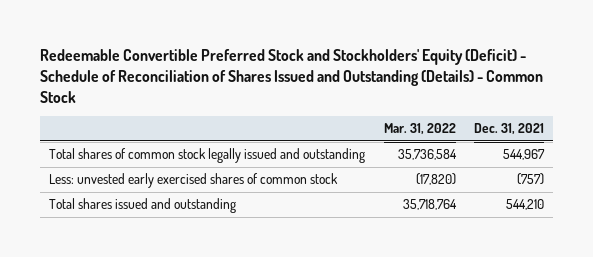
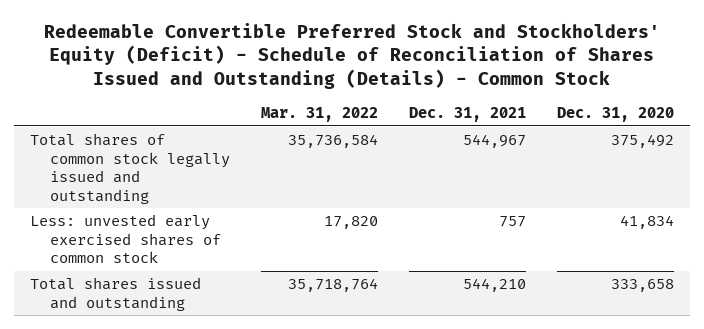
none -> [557,107,675,123] Dec. 31, 2020
[415,173,456,186] (17,820) -> [324,216,379,230] 17,820
[516,173,544,186] (757) -> [499,216,527,228] 757

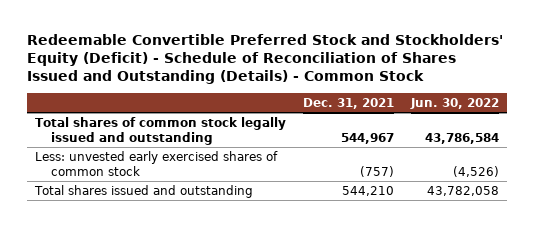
[261,107,379,123] Mar. 31, 2022 -> none
[557,107,675,123] Dec. 31, 2020 -> none
none -> [409,97,499,109] Jun. 30, 2022
[499,216,527,228] 757 -> [359,165,394,177] (757)

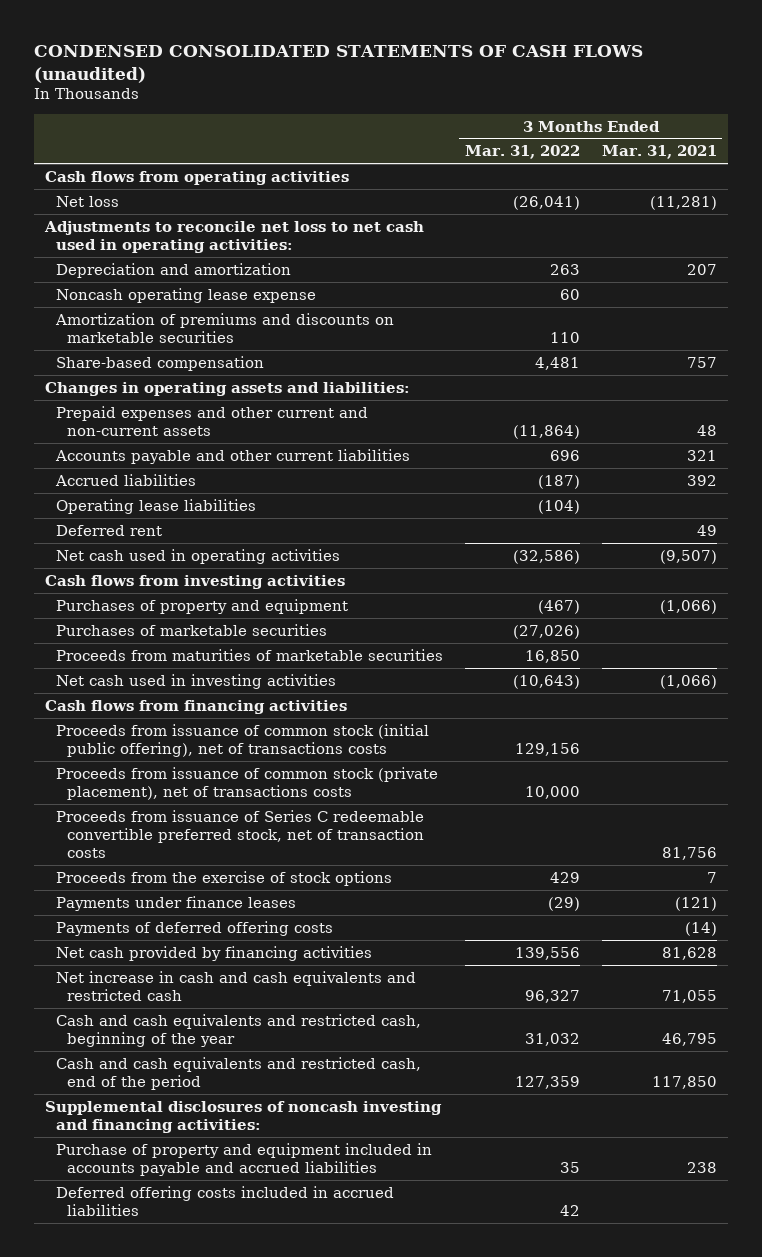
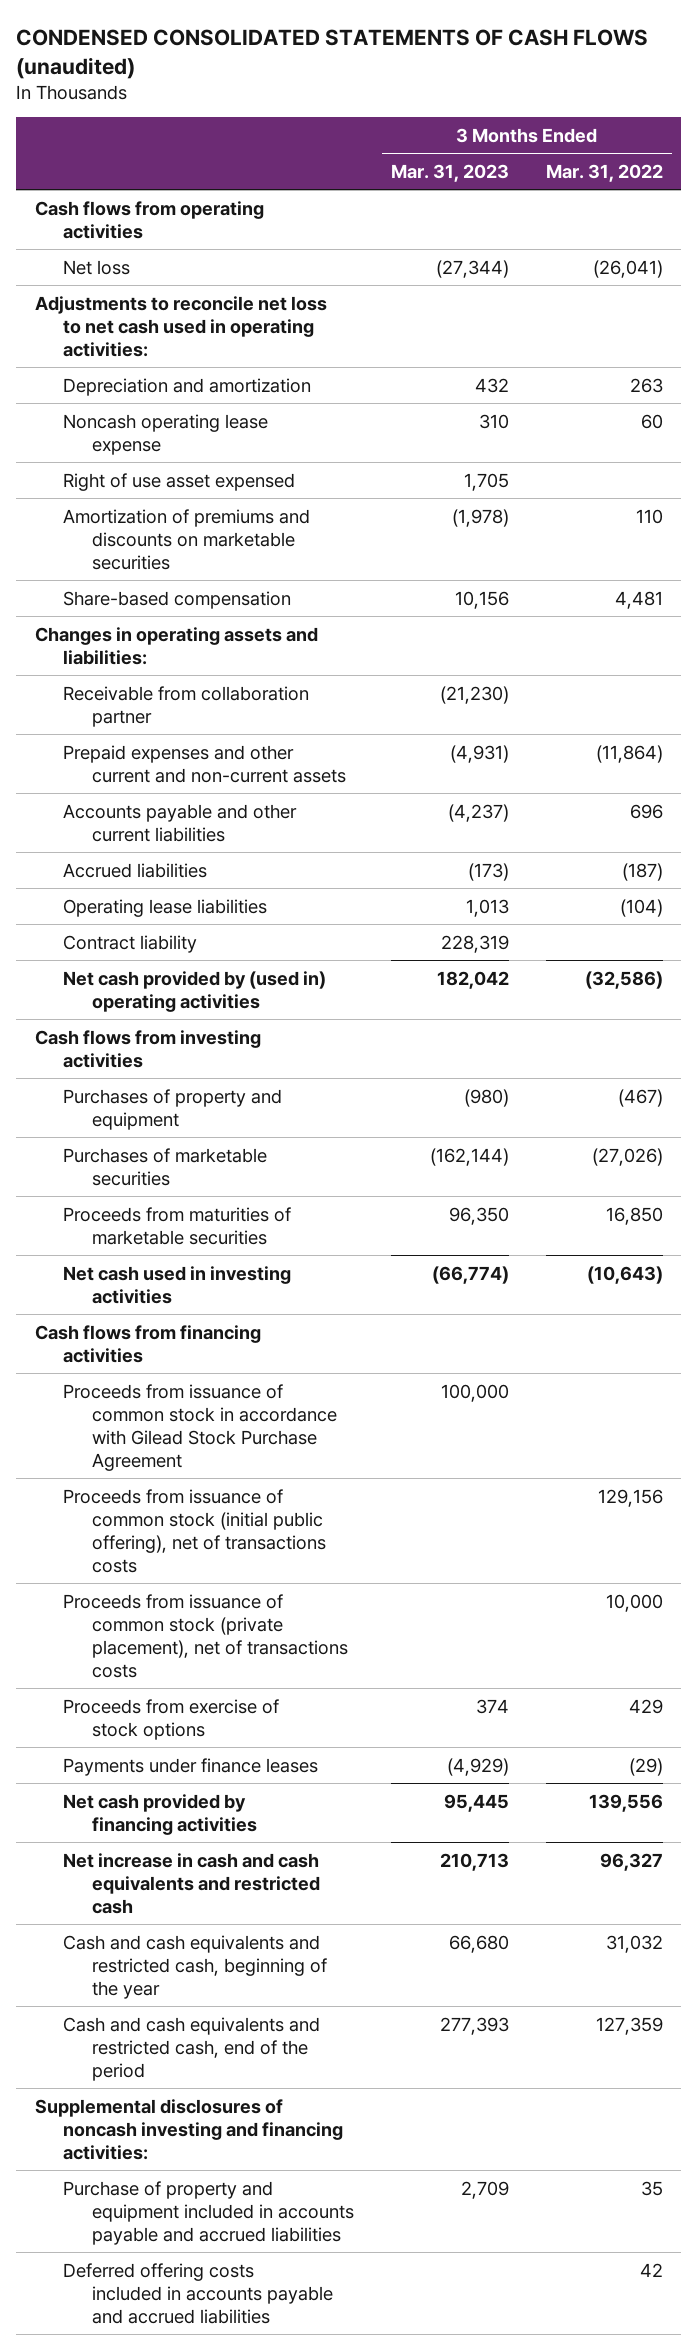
[601,145,717,160] Mar. 31, 2021 -> none
none -> [390,163,509,182] Mar. 31, 2023
none -> [63,472,296,491] Right of use asset expensed
none -> [63,685,310,727] Receivable from collaboration partner
[55,524,162,536] Deferred rent -> none
none -> [63,934,198,953] Contract liability
[55,548,340,564] Net cash used in operating activities -> [63,970,327,1012] Net cash provided by (used in) operating activities
none -> [63,1383,338,1471] Proceeds from issuance of common stock in accordance with Gilead Stock Purchase Agreement
[55,809,424,859] Proceeds from issuance of Series C redeemable convertible preferred stock, net of transaction costs -> none
[55,870,392,886] Proceeds from the exercise of stock options -> [63,1698,280,1740] Proceeds from exercise of stock options
[55,920,333,936] Payments of deferred offering costs -> none
[55,1185,394,1216] Deferred offering costs included in accrued liabilities -> [63,2262,334,2324] Deferred offering costs included in accounts payable and accrued liabilities

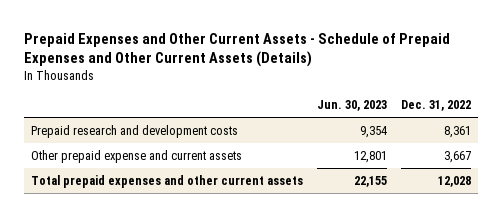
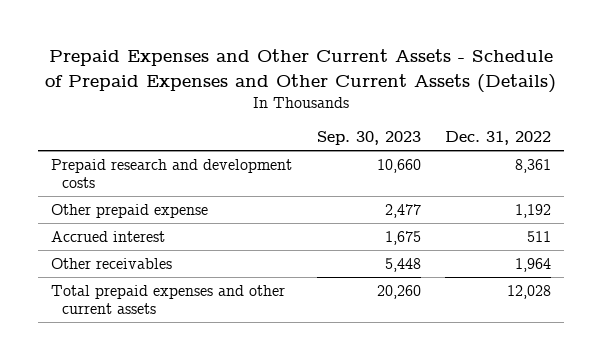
[317,100,388,112] Jun. 30, 2023 -> none
none -> [316,131,421,146] Sep. 30, 2023
[31,149,243,163] Other prepaid expense and current assets -> [50,203,208,218] Other prepaid expense
[444,150,472,163] 3,667 -> [515,203,552,218] 1,192
none -> [50,230,165,242] Accrued interest
none -> [50,257,172,269] Other receivables

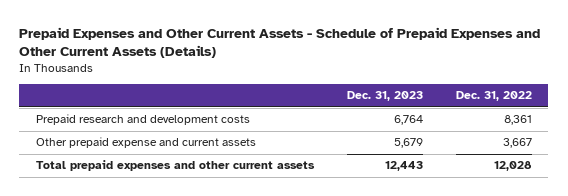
[316,131,421,146] Sep. 30, 2023 -> none
none -> [346,91,423,102] Dec. 31, 2023
[50,230,165,242] Accrued interest -> none
[50,257,172,269] Other receivables -> none
[50,203,208,218] Other prepaid expense -> [35,137,256,149] Other prepaid expense and current assets
[515,203,552,218] 1,192 -> [502,138,532,149] 3,667

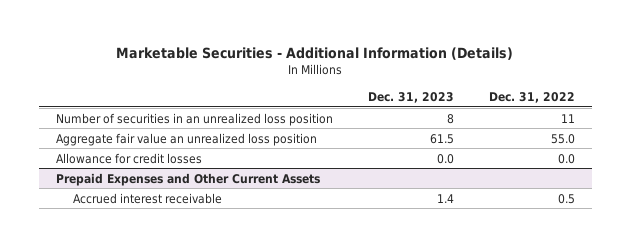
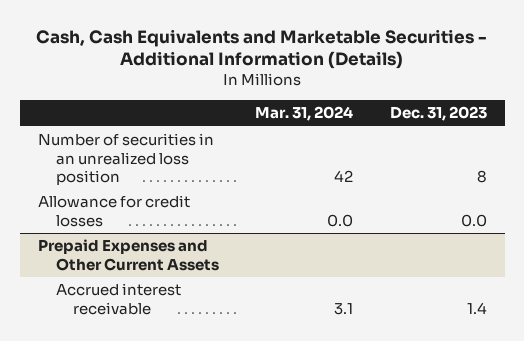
[116,46,514,60] Marketable Securities - Additional Information (Details) -> [36,28,488,70] Cash, Cash Equivalents and Marketable Securities - Additional Information (Details)
[488,91,575,103] Dec. 31, 2022 -> none
none -> [255,106,354,122] Mar. 31, 2024
[56,132,318,146] Aggregate fair value an unrealized loss position -> none

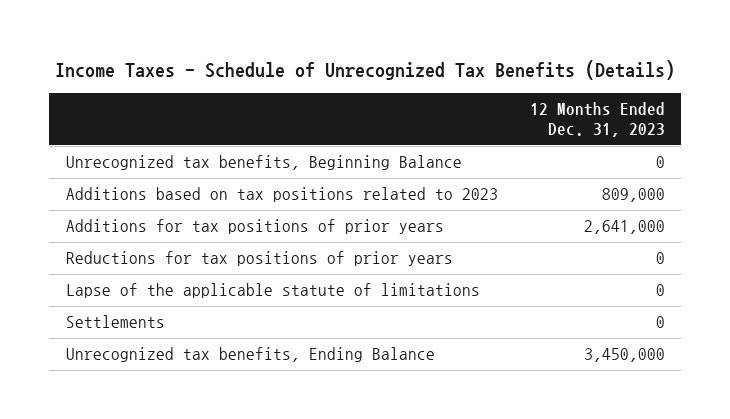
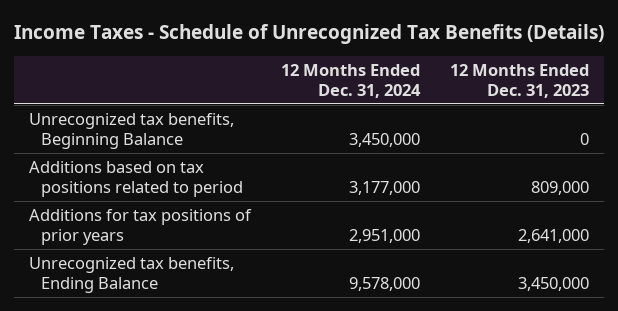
none -> [280,63,421,98] 12 Months Ended Dec. 31, 2024
[65,187,498,203] Additions based on tax positions related to 2023 -> [28,161,244,197] Additions based on tax positions related to period
[65,251,453,267] Reductions for tax positions of prior years -> none
[65,283,480,299] Lapse of the applicable statute of limitations -> none
[65,315,165,329] Settlements -> none

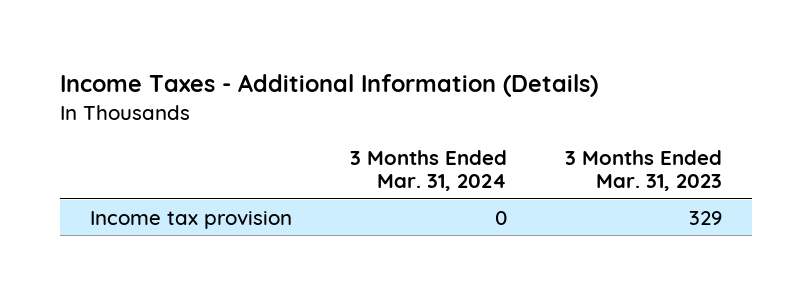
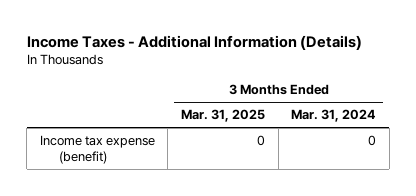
[565,149,723,192] 3 Months Ended Mar. 31, 2023 -> none
none -> [180,109,265,123] Mar. 31, 2025
[89,210,292,229] Income tax provision -> [39,135,155,164] Income tax expense (benefit)

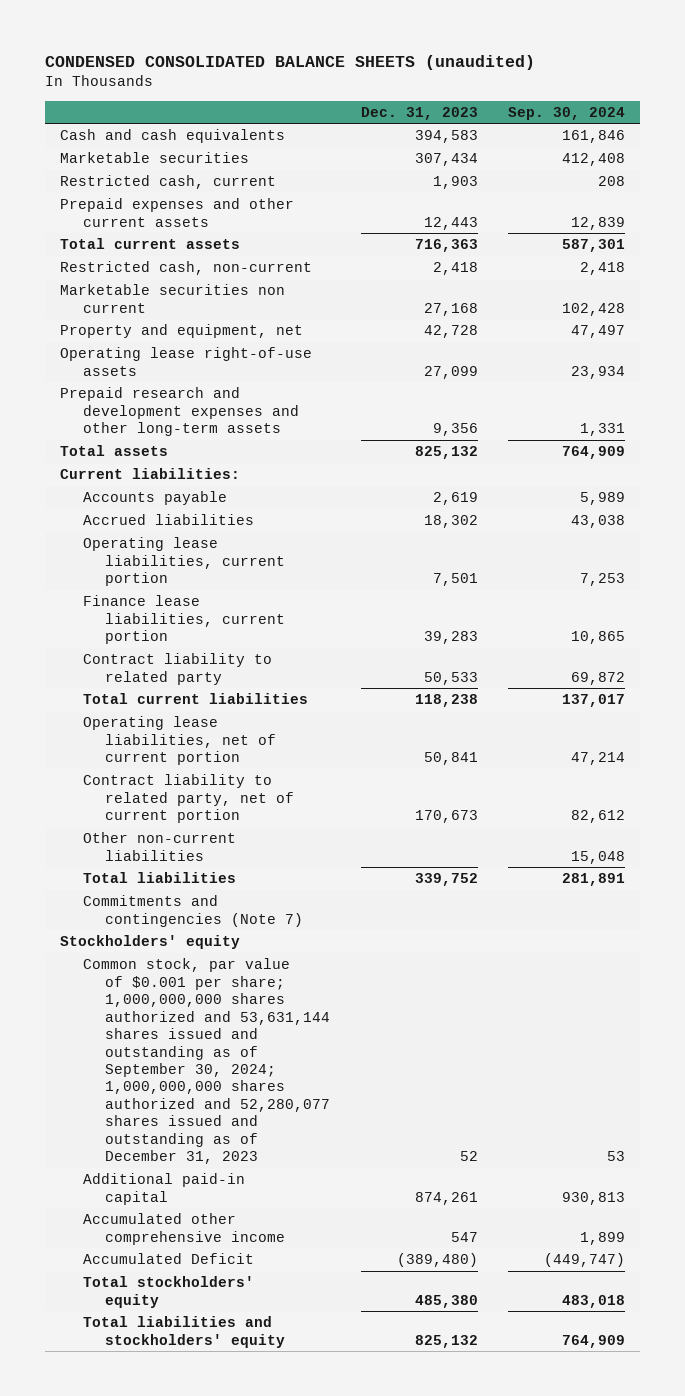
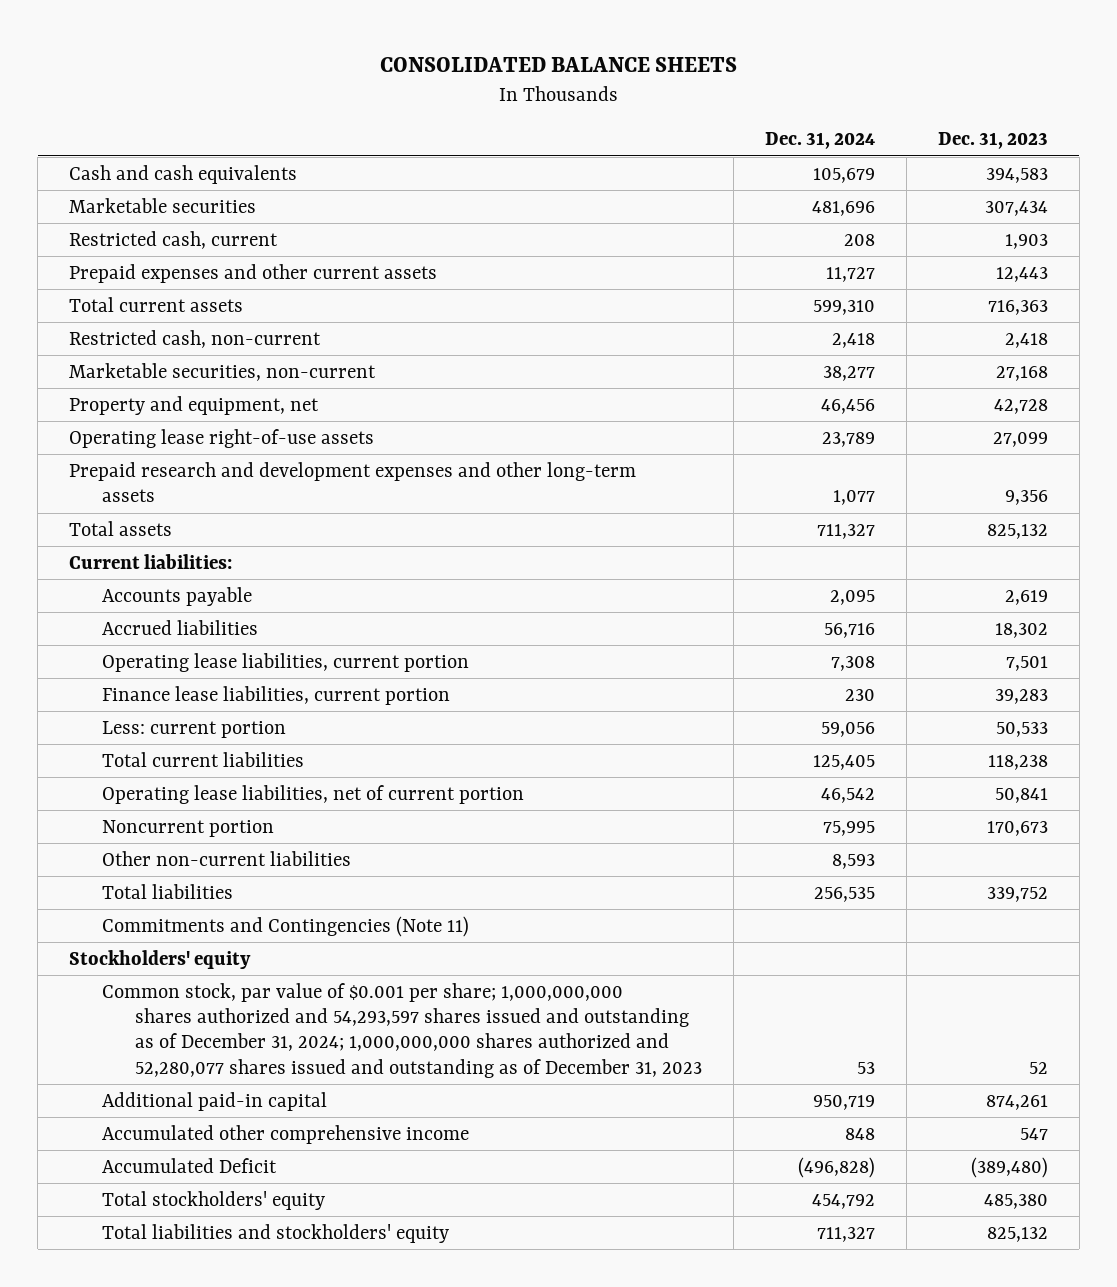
[44,54,535,70] CONDENSED CONSOLIDATED BALANCE SHEETS (unaudited) -> [379,56,737,72] CONSOLIDATED BALANCE SHEETS
[508,106,626,120] Sep. 30, 2024 -> none
none -> [764,132,875,150] Dec. 31, 2024
[59,284,285,313] Marketable securities non current -> [69,362,377,381] Marketable securities, non-current
[82,653,272,685] Contract liability to related party -> [102,720,287,738] Less: current portion
[82,774,295,824] Contract liability to related party, net of current portion -> [102,819,275,837] Noncurrent portion
[82,895,304,927] Commitments and contingencies (Note 7) -> [102,915,470,937] Commitments and Contingencies (Note 11)
[82,958,331,1165] Common stock, par value of $0.001 per share; 1,000,000,000 shares authorized and 53,631,144 shares issued and outstanding as of September 30, 2024; 1,000,000,000 shares authorized and 52,280,077 shares issued and outstanding as of December 31, 2023 -> [102,982,703,1078] Common stock, par value of $0.001 per share; 1,000,000,000 shares authorized and 54,293,597 shares issued and outstanding as of December 31, 2024; 1,000,000,000 shares authorized and 52,280,077 shares issued and outstanding as of December 31, 2023

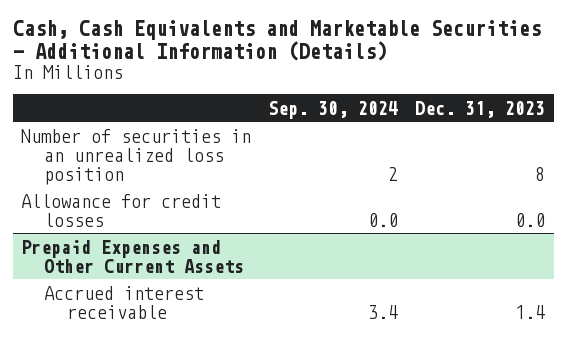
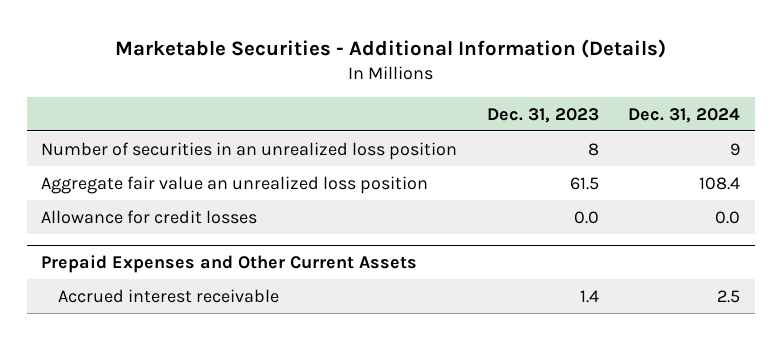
[12,19,541,62] Cash, Cash Equivalents and Marketable Securities - Additional Information (Details) -> [114,38,666,58] Marketable Securities - Additional Information (Details)
[268,100,399,119] Sep. 30, 2024 -> none
none -> [628,107,741,123] Dec. 31, 2024
none -> [41,175,429,194] Aggregate fair value an unrealized loss position

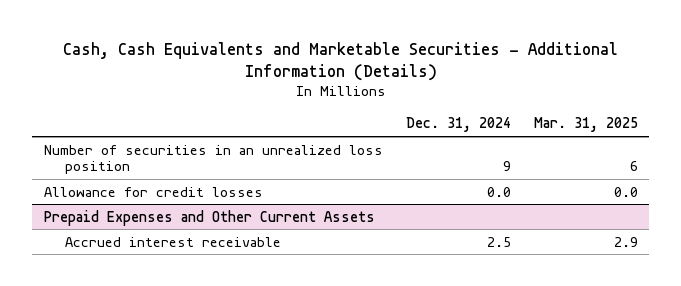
[114,38,666,58] Marketable Securities - Additional Information (Details) -> [62,41,618,81] Cash, Cash Equivalents and Marketable Securities - Additional Information (Details)
[486,107,599,123] Dec. 31, 2023 -> none
none -> [533,117,638,133] Mar. 31, 2025
[41,175,429,194] Aggregate fair value an unrealized loss position -> none

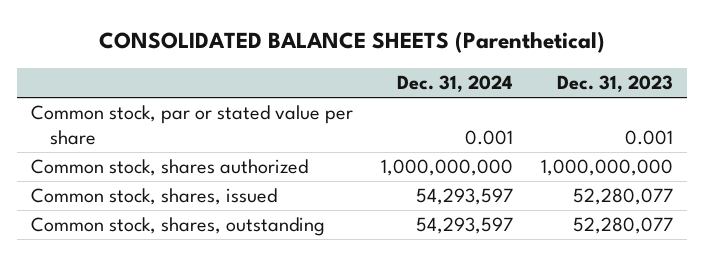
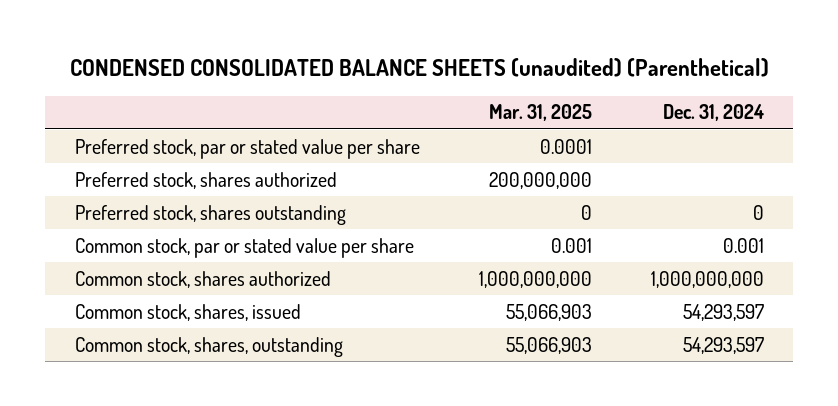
[98,31,605,54] CONSOLIDATED BALANCE SHEETS (Parenthetical) -> [70,58,770,78] CONDENSED CONSOLIDATED BALANCE SHEETS (unaudited) (Parenthetical)
[556,75,673,93] Dec. 31, 2023 -> none
none -> [488,104,592,122] Mar. 31, 2025
none -> [74,138,420,159] Preferred stock, par or stated value per share
none -> [74,171,337,189] Preferred stock, shares authorized
none -> [74,204,346,225] Preferred stock, shares outstanding

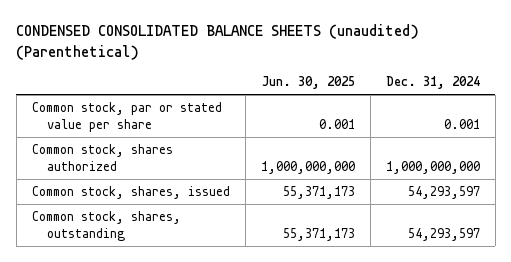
[488,104,592,122] Mar. 31, 2025 -> none
none -> [261,76,355,90] Jun. 30, 2025
[74,138,420,159] Preferred stock, par or stated value per share -> none
[74,171,337,189] Preferred stock, shares authorized -> none
[74,204,346,225] Preferred stock, shares outstanding -> none

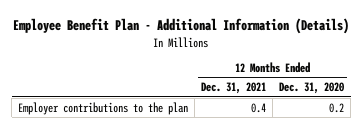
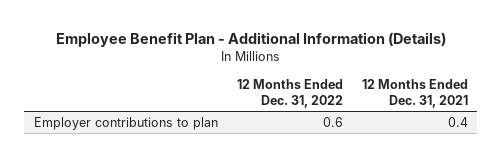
[279,82,345,95] Dec. 31, 2020 -> none
none -> [236,78,343,108] 12 Months Ended Dec. 31, 2022
[18,101,189,115] Employer contributions to the plan -> [33,117,218,131] Employer contributions to plan

